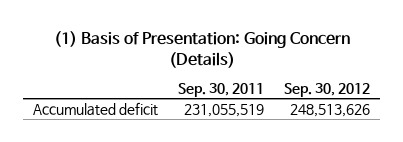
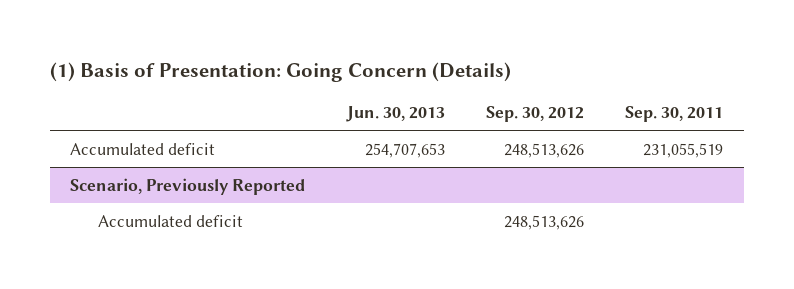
none -> [345,106,445,123] Jun. 30, 2013
none -> [70,177,306,195] Scenario, Previously Reported
none -> [97,214,243,227] Accumulated deficit

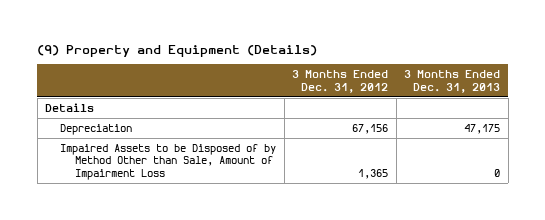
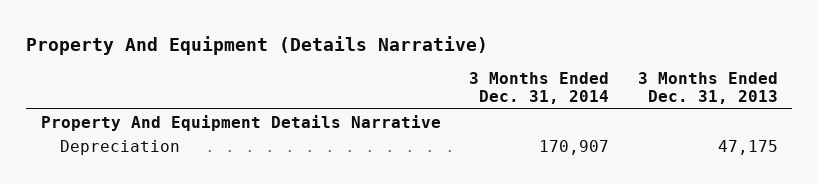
[37,44,318,57] (9) Property and Equipment (Details) -> [26,35,489,55] Property And Equipment (Details Narrative)
[292,70,389,93] 3 Months Ended Dec. 31, 2012 -> none
none -> [469,72,610,105] 3 Months Ended Dec. 31, 2014
[45,102,95,112] Details -> none
none -> [40,114,441,131] Property And Equipment Details Narrative
[60,143,277,181] Impaired Assets to be Disposed of by Method Other than Sale, Amount of Impairment Loss -> none

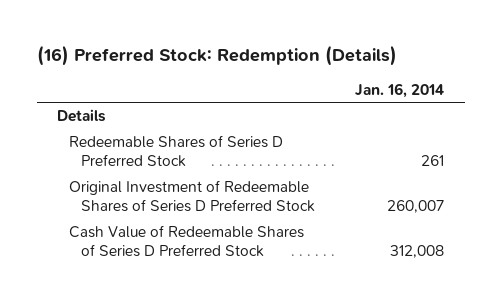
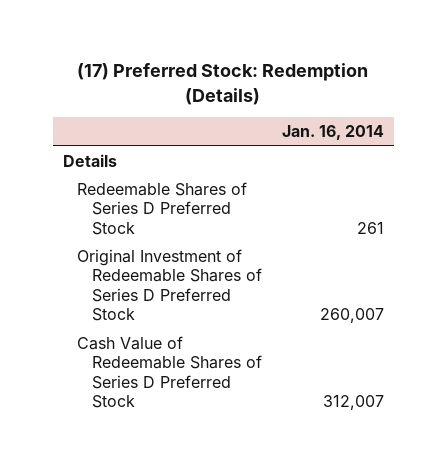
[37,45,398,67] (16) Preferred Stock: Redemption (Details) -> [77,63,369,105] (17) Preferred Stock: Redemption (Details)
[390,245,445,259] 312,008 -> [322,395,384,411] 312,007

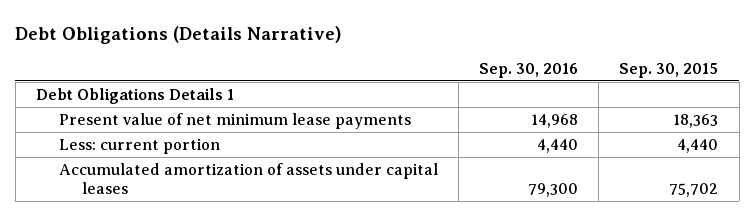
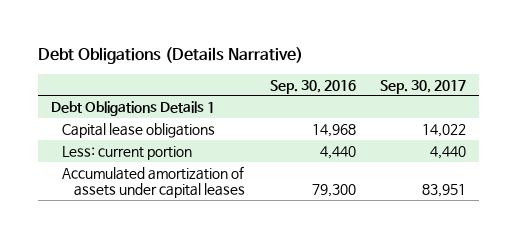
[619,62,719,78] Sep. 30, 2015 -> none
none -> [380,79,467,94] Sep. 30, 2017
[59,112,412,129] Present value of net minimum lease payments -> [62,122,216,138] Capital lease obligations

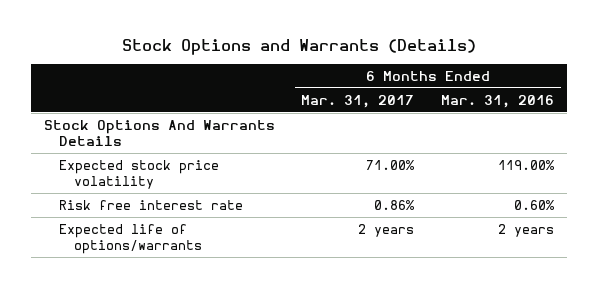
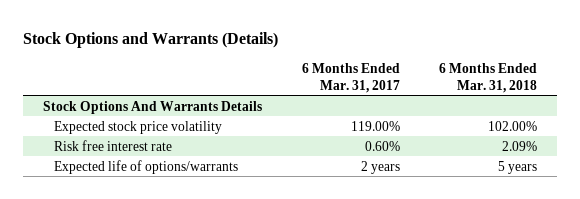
[440,94,554,108] Mar. 31, 2016 -> none
none -> [439,62,538,93] 6 Months Ended Mar. 31, 2018
[366,159,416,170] 71.00% -> [350,120,400,131] 119.00%
[374,199,416,210] 0.86% -> [364,140,400,151] 0.60%

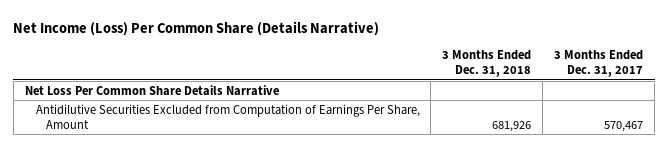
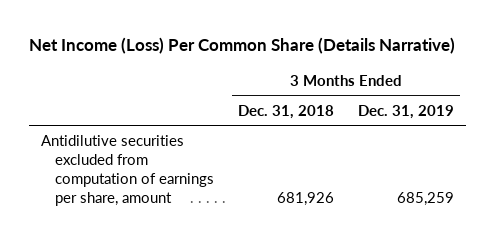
[554,50,644,78] 3 Months Ended Dec. 31, 2017 -> none
none -> [358,104,455,119] Dec. 31, 2019
[24,84,279,96] Net Loss Per Common Share Details Narrative -> none
[35,103,420,129] Antidilutive Securities Excluded from Computation of Earnings Per Share, Amount -> [40,135,215,206] Antidilutive securities excluded from computation of earnings per share, amount

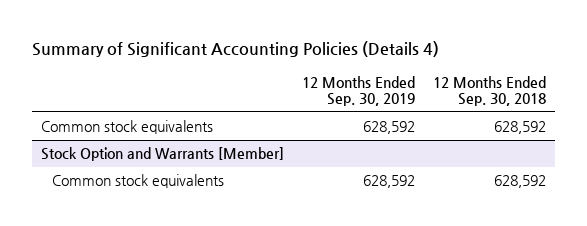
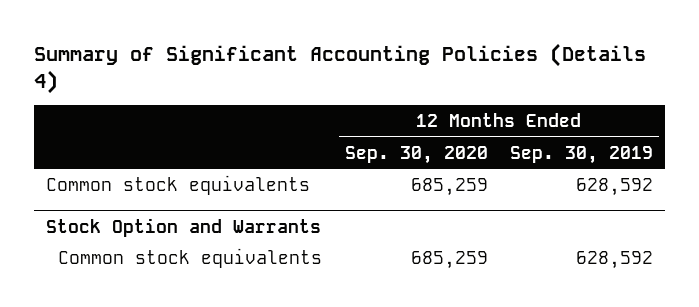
[432,75,546,107] 12 Months Ended Sep. 30, 2018 -> none
none -> [344,145,488,164] Sep. 30, 2020
[41,147,285,162] Stock Option and Warrants [Member] -> [45,217,321,237] Stock Option and Warrants

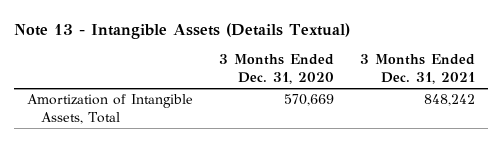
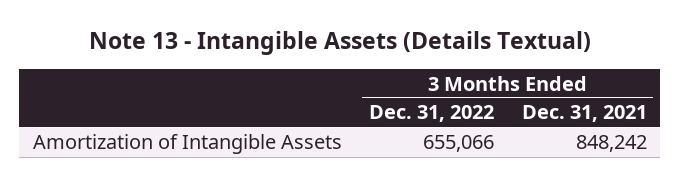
[218,54,334,85] 3 Months Ended Dec. 31, 2020 -> none
none -> [369,105,495,123] Dec. 31, 2022
[26,94,193,125] Amortization of Intangible Assets, Total -> [32,134,342,155] Amortization of Intangible Assets

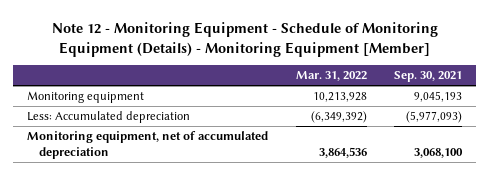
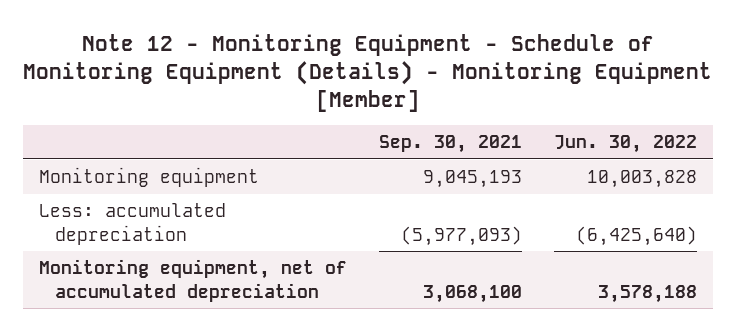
[295,71,367,82] Mar. 31, 2022 -> none
none -> [554,135,698,154] Jun. 30, 2022
[27,111,191,124] Less: Accumulated depreciation -> [39,203,227,245] Less: accumulated depreciation

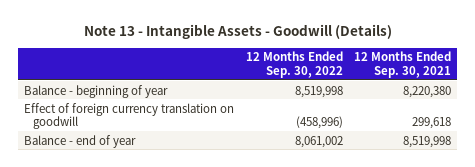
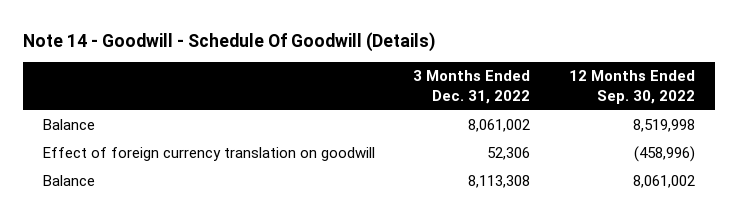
[83,23,392,39] Note 13 - Intangible Assets - Goodwill (Details) -> [23,31,436,52] Note 14 - Goodwill - Schedule Of Goodwill (Details)
[354,51,452,79] 12 Months Ended Sep. 30, 2021 -> none
none -> [413,70,531,104] 3 Months Ended Dec. 31, 2022
[23,84,168,98] Balance - beginning of year -> [42,118,95,130] Balance
[23,134,136,148] Balance - end of year -> [42,174,95,186] Balance

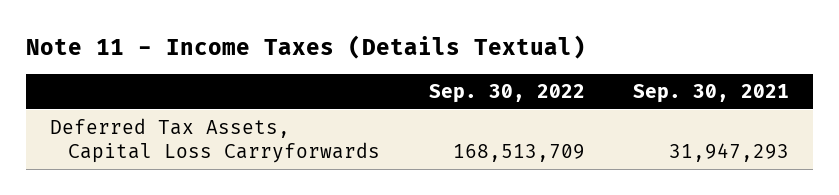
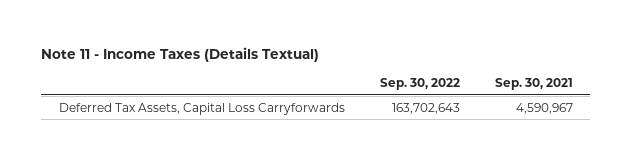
[452,144,585,163] 168,513,709 -> [391,102,460,114] 163,702,643
[668,143,789,163] 31,947,293 -> [515,102,573,114] 4,590,967

